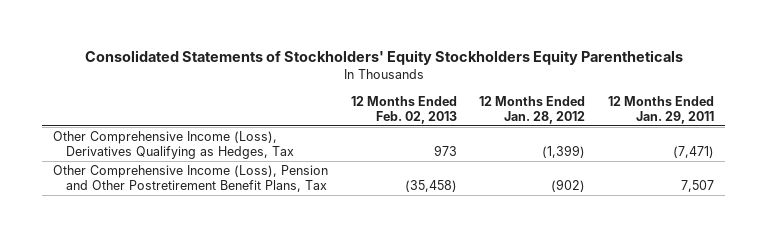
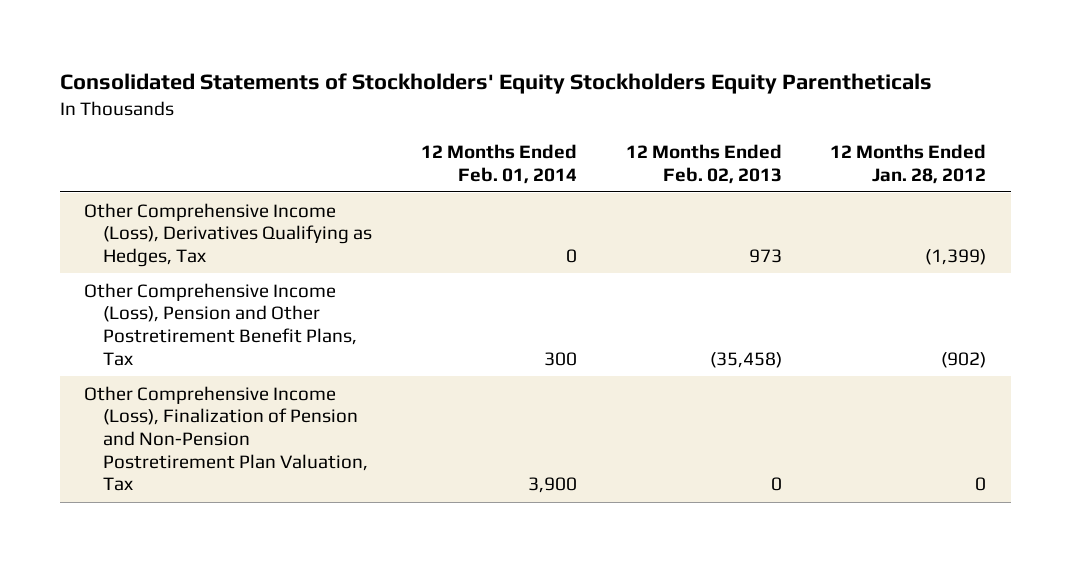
[607,95,714,124] 12 Months Ended Jan. 29, 2011 -> none
none -> [420,144,577,184] 12 Months Ended Feb. 01, 2014
none -> [83,385,369,492] Other Comprehensive Income (Loss), Finalization of Pension and Non-Pension Postretirement Plan Valuation, Tax

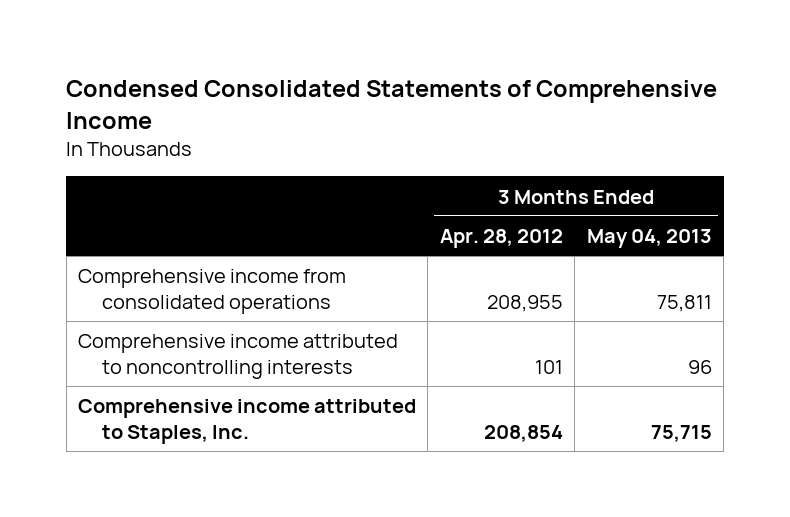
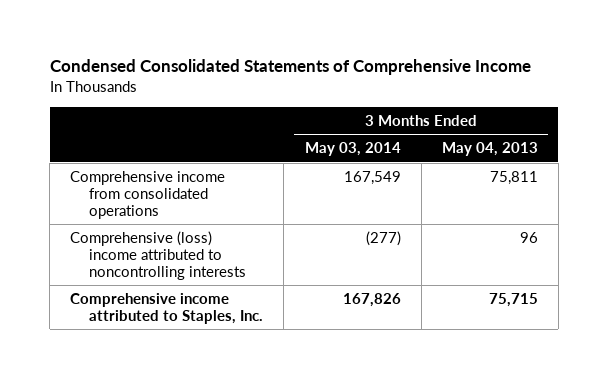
[439,229,563,249] Apr. 28, 2012 -> none
none -> [304,142,401,157] May 03, 2014
[77,334,398,379] Comprehensive income attributed to noncontrolling interests -> [70,230,247,280] Comprehensive (loss) income attributed to noncontrolling interests

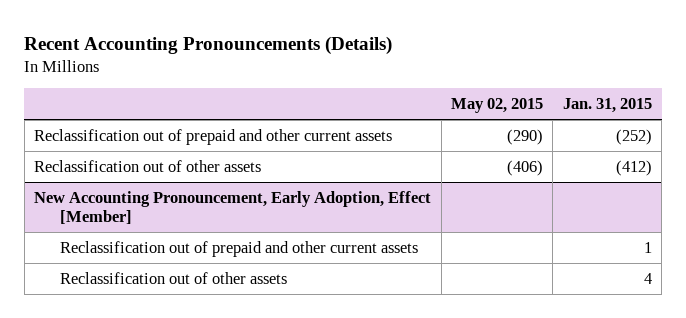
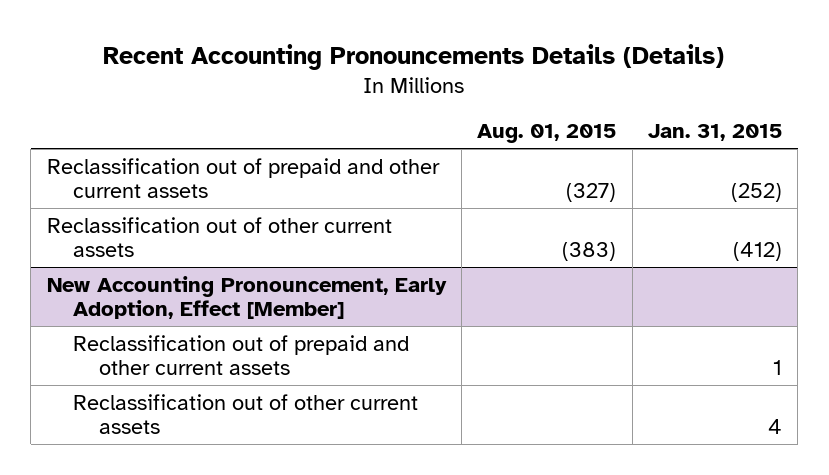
[24,35,393,55] Recent Accounting Pronouncements (Details) -> [103,43,725,70] Recent Accounting Pronouncements Details (Details)
[450,97,543,113] May 02, 2015 -> none
none -> [477,124,617,144] Aug. 01, 2015
[34,159,262,172] Reclassification out of other assets -> [46,216,392,258] Reclassification out of other current assets
[59,271,287,284] Reclassification out of other assets -> [72,393,418,435] Reclassification out of other current assets

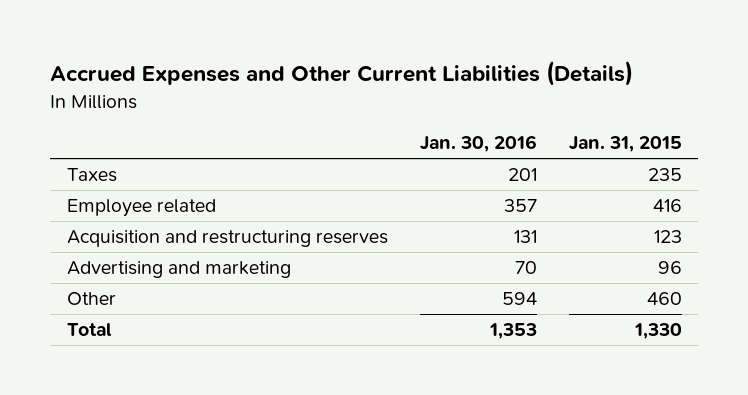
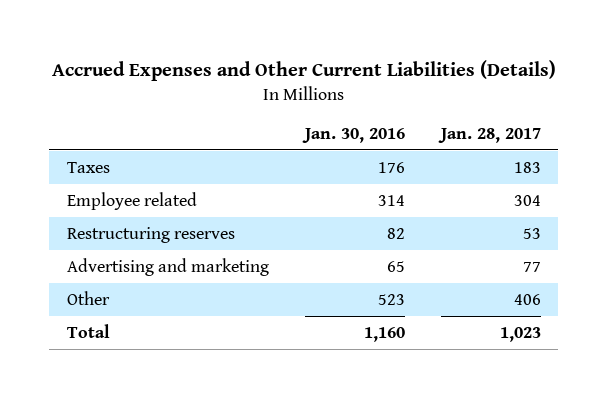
[568,136,682,153] Jan. 31, 2015 -> none
none -> [437,127,541,143] Jan. 28, 2017
[507,168,537,182] 201 -> [377,161,405,173] 176
[503,199,537,213] 357 -> [377,194,405,206] 314
[66,230,388,248] Acquisition and restructuring reserves -> [66,226,235,243] Restructuring reserves
[513,230,537,244] 131 -> [386,227,405,239] 82
[514,261,537,275] 70 -> [386,260,405,272] 65
[501,292,537,306] 594 -> [377,293,405,305] 523
[488,323,537,340] 1,353 -> [363,326,405,342] 1,160

